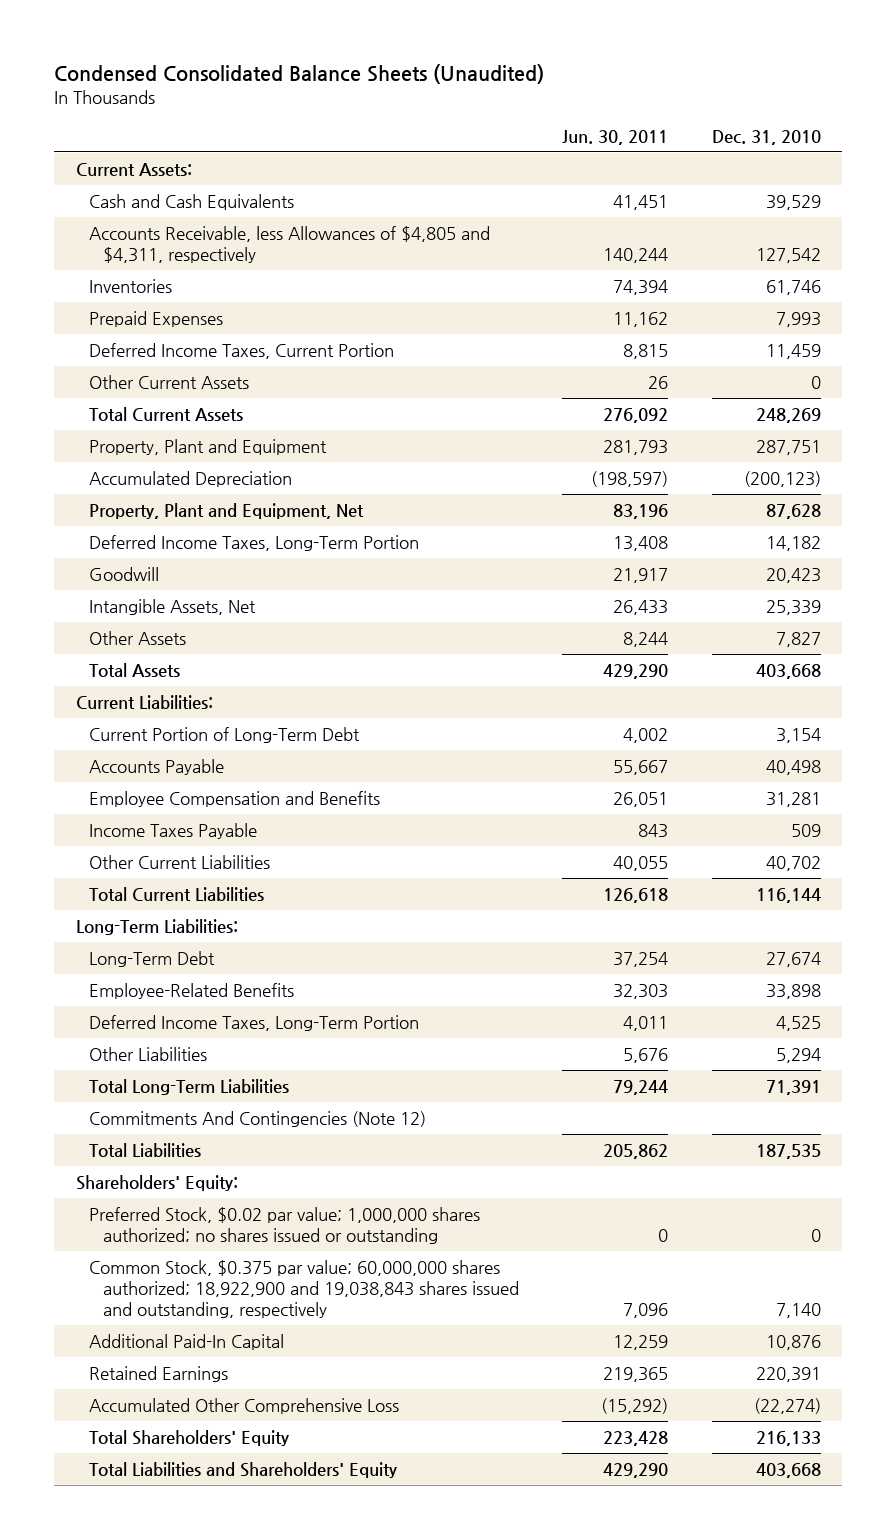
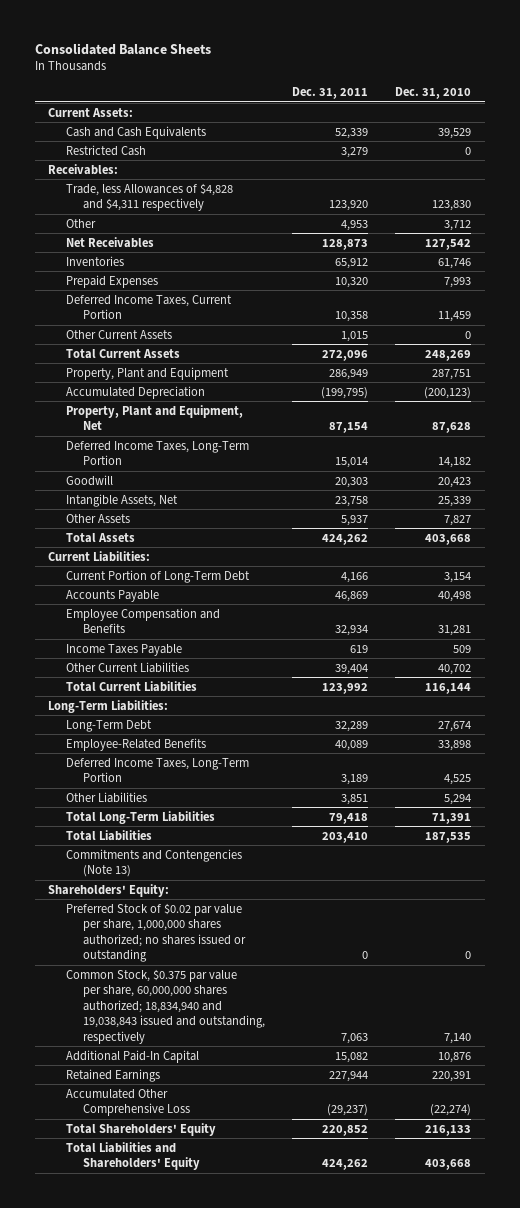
[53,64,544,85] Condensed Consolidated Balance Sheets (Unaudited) -> [34,42,211,55] Consolidated Balance Sheets
[562,129,669,145] Jun. 30, 2011 -> none
none -> [292,87,369,100] Dec. 31, 2011
none -> [65,144,146,156] Restricted Cash
none -> [48,163,119,175] Receivables:
none -> [65,182,233,212] Trade, less Allowances of $4,828 and $4,311 respectively
none -> [65,218,96,228] Other
[89,225,491,263] Accounts Receivable, less Allowances of $4,805 and $4,311, respectively -> [65,236,154,248] Net Receivables
[89,1110,427,1127] Commitments And Contingencies (Note 12) -> none
none -> [65,848,242,878] Commitments and Contengencies (Note 13)
[89,1206,481,1244] Preferred Stock, $0.02 par value; 1,000,000 shares authorized; no shares issued or outstanding -> [65,902,246,963] Preferred Stock of $0.02 par value per share, 1,000,000 shares authorized; no shares issued or outstanding
[89,1259,519,1318] Common Stock, $0.375 par value; 60,000,000 shares authorized; 18,922,900 and 19,038,843 shares issued and outstanding, respectively -> [65,968,265,1044] Common Stock, $0.375 par value per share, 60,000,000 shares authorized; 18,834,940 and 19,038,843 issued and outstanding, respectively

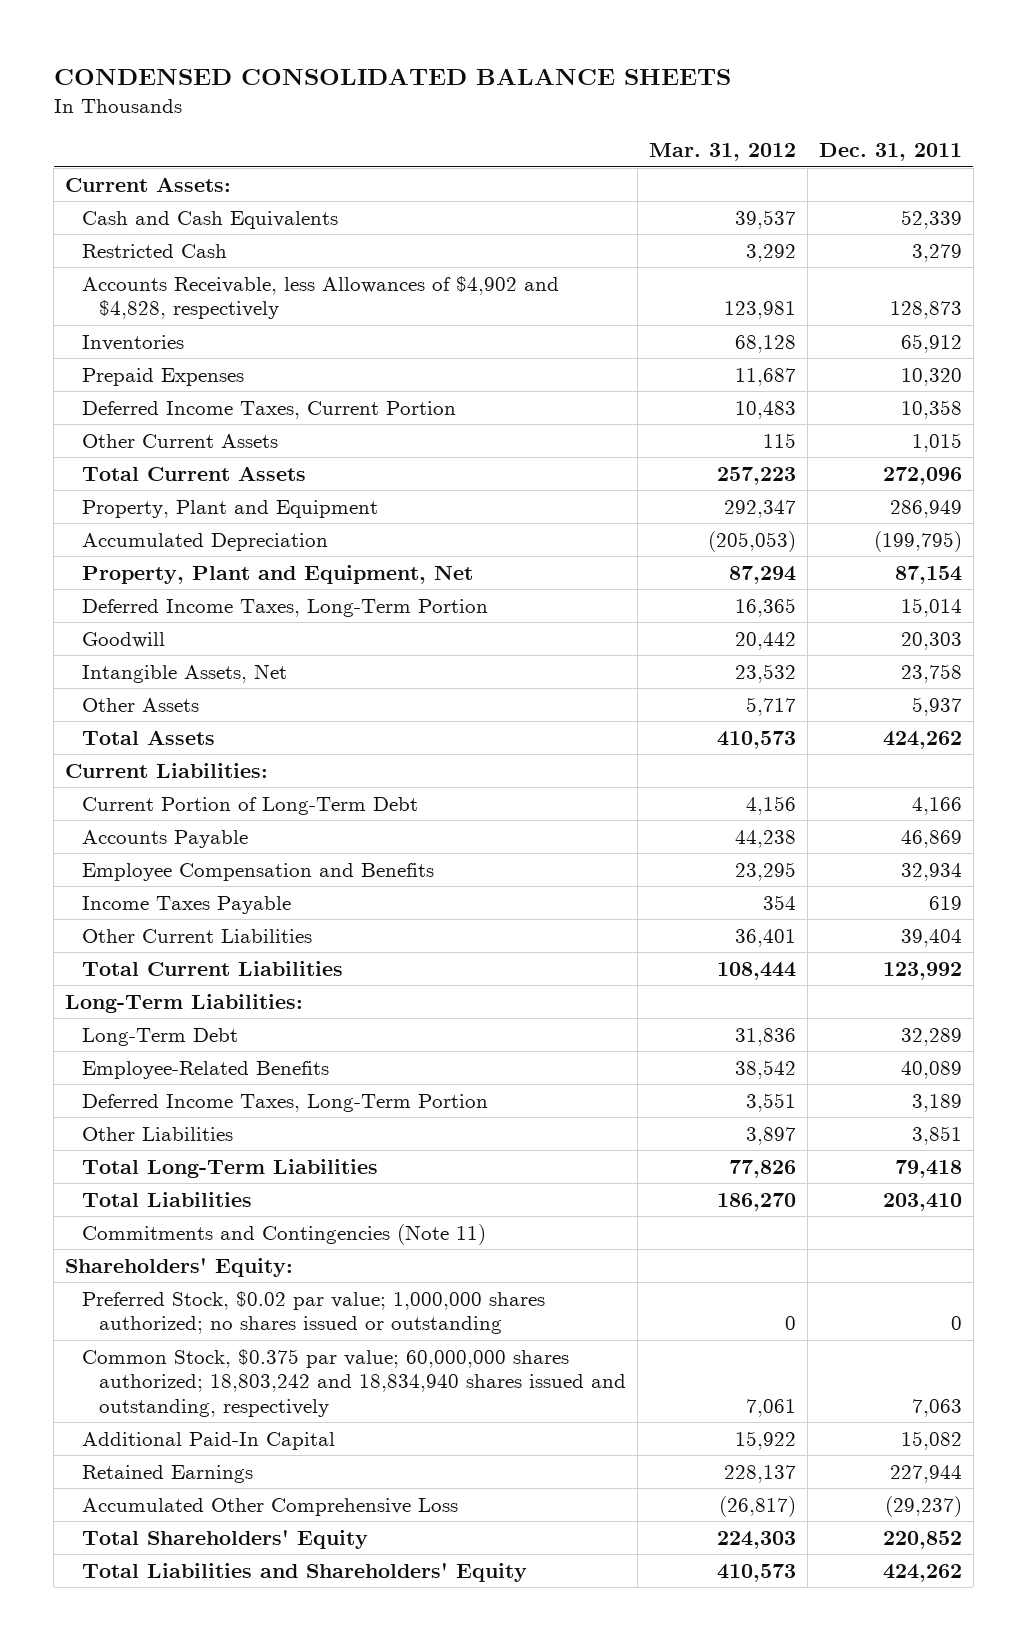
[34,42,211,55] Consolidated Balance Sheets -> [53,68,731,86] CONDENSED CONSOLIDATED BALANCE SHEETS
[395,87,472,100] Dec. 31, 2010 -> none
none -> [649,143,797,162] Mar. 31, 2012
[48,163,119,175] Receivables: -> none
[65,182,233,212] Trade, less Allowances of $4,828 and $4,311 respectively -> none
[65,218,96,228] Other -> none
[65,236,154,248] Net Receivables -> [82,275,560,320] Accounts Receivable, less Allowances of $4,902 and $4,828, respectively
[65,848,242,878] Commitments and Contengencies (Note 13) -> [82,1223,487,1245] Commitments and Contingencies (Note 11)
[65,902,246,963] Preferred Stock of $0.02 par value per share, 1,000,000 shares authorized; no shares issued or outstanding -> [82,1290,546,1335] Preferred Stock, $0.02 par value; 1,000,000 shares authorized; no shares issued or outstanding
[65,968,265,1044] Common Stock, $0.375 par value per share, 60,000,000 shares authorized; 18,834,940 and 19,038,843 issued and outstanding, respectively -> [82,1348,627,1418] Common Stock, $0.375 par value; 60,000,000 shares authorized; 18,803,242 and 18,834,940 shares issued and outstanding, respectively

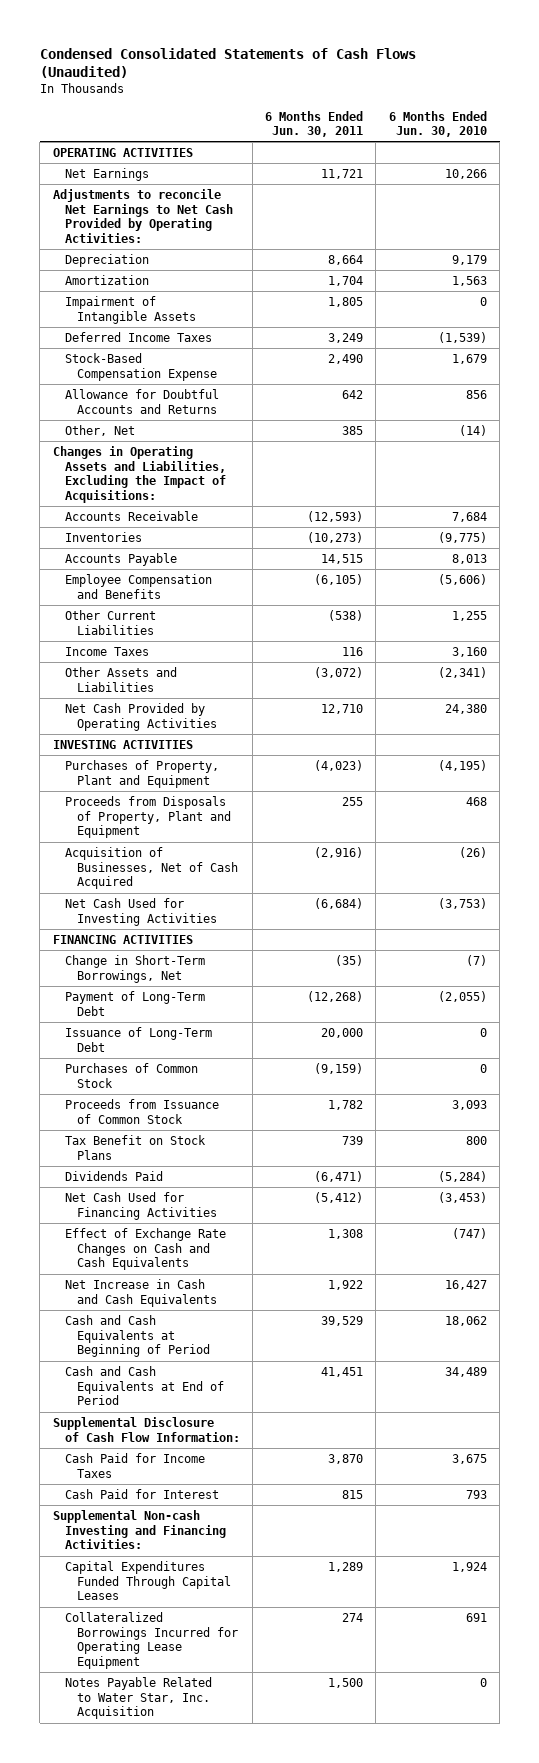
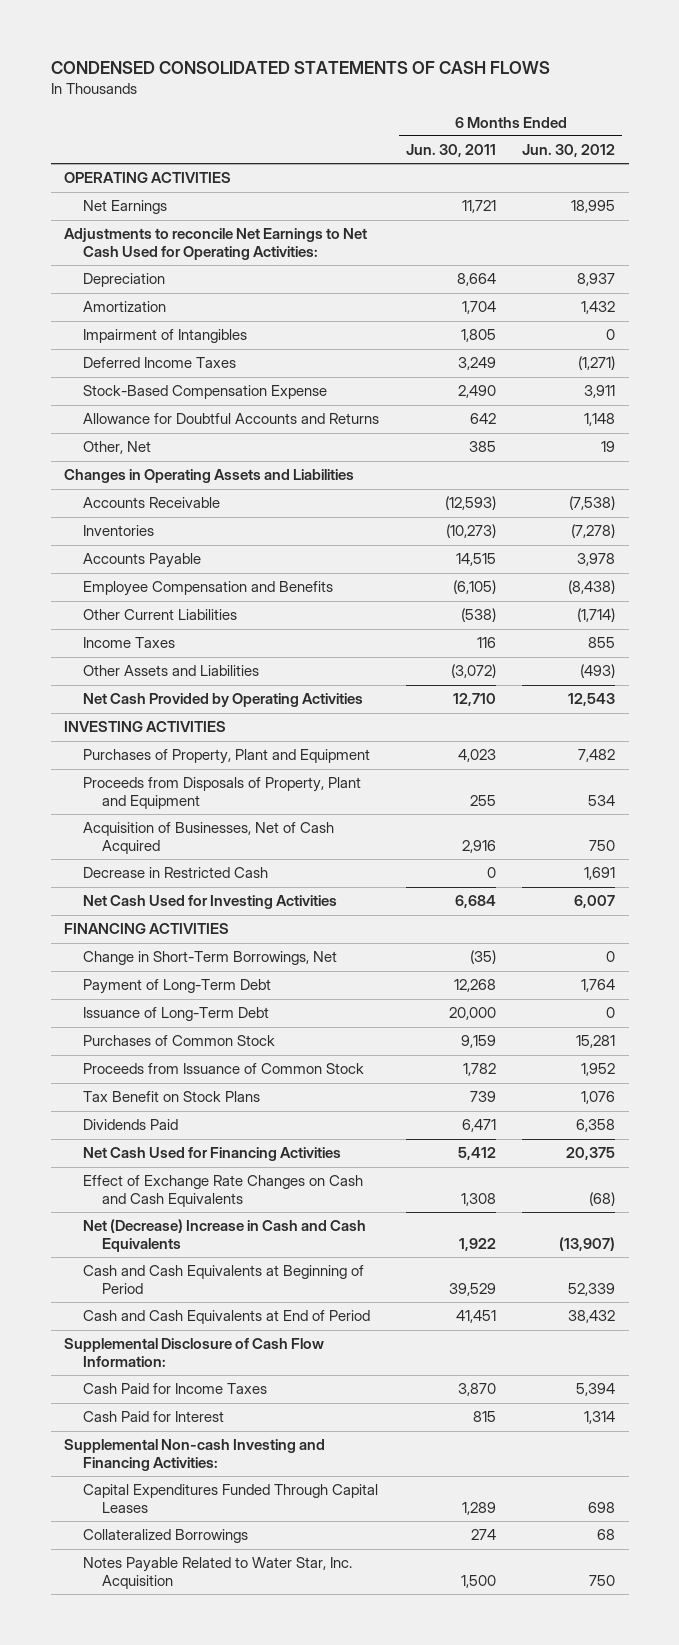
[39,47,416,79] Condensed Consolidated Statements of Cash Flows (Unaudited) -> [50,60,550,74] CONDENSED CONSOLIDATED STATEMENTS OF CASH FLOWS
[388,110,487,138] 6 Months Ended Jun. 30, 2010 -> none
none -> [522,144,616,158] Jun. 30, 2012
[52,188,233,243] Adjustments to reconcile Net Earnings to Net Cash Provided by Operating Activities: -> [63,228,367,260] Adjustments to reconcile Net Earnings to Net Cash Used for Operating Activities:
[64,295,196,324] Impairment of Intangible Assets -> [83,329,248,344] Impairment of Intangibles
[52,445,226,503] Changes in Operating Assets and Liabilities, Excluding the Impact of Acquisitions: -> [63,469,354,484] Changes in Operating Assets and Liabilities
[314,759,364,771] (4,023) -> [457,749,496,763] 4,023
[314,846,364,858] (2,916) -> [461,839,496,853] 2,916
none -> [83,867,269,879] Decrease in Restricted Cash
[314,897,364,909] (6,684) -> [454,895,496,909] 6,684
[307,990,364,1002] (12,268) -> [453,979,496,993] 12,268
[314,1062,364,1074] (9,159) -> [460,1035,496,1049] 9,159
[314,1170,364,1182] (6,471) -> [461,1119,496,1133] 6,471
[314,1191,364,1203] (5,412) -> [457,1147,496,1161] 5,412
[64,1278,217,1307] Net Increase in Cash and Cash Equivalents -> [83,1219,367,1252] Net (Decrease) Increase in Cash and Cash Equivalents
[64,1611,238,1669] Collateralized Borrowings Incurred for Operating Lease Equipment -> [83,1529,249,1544] Collateralized Borrowings

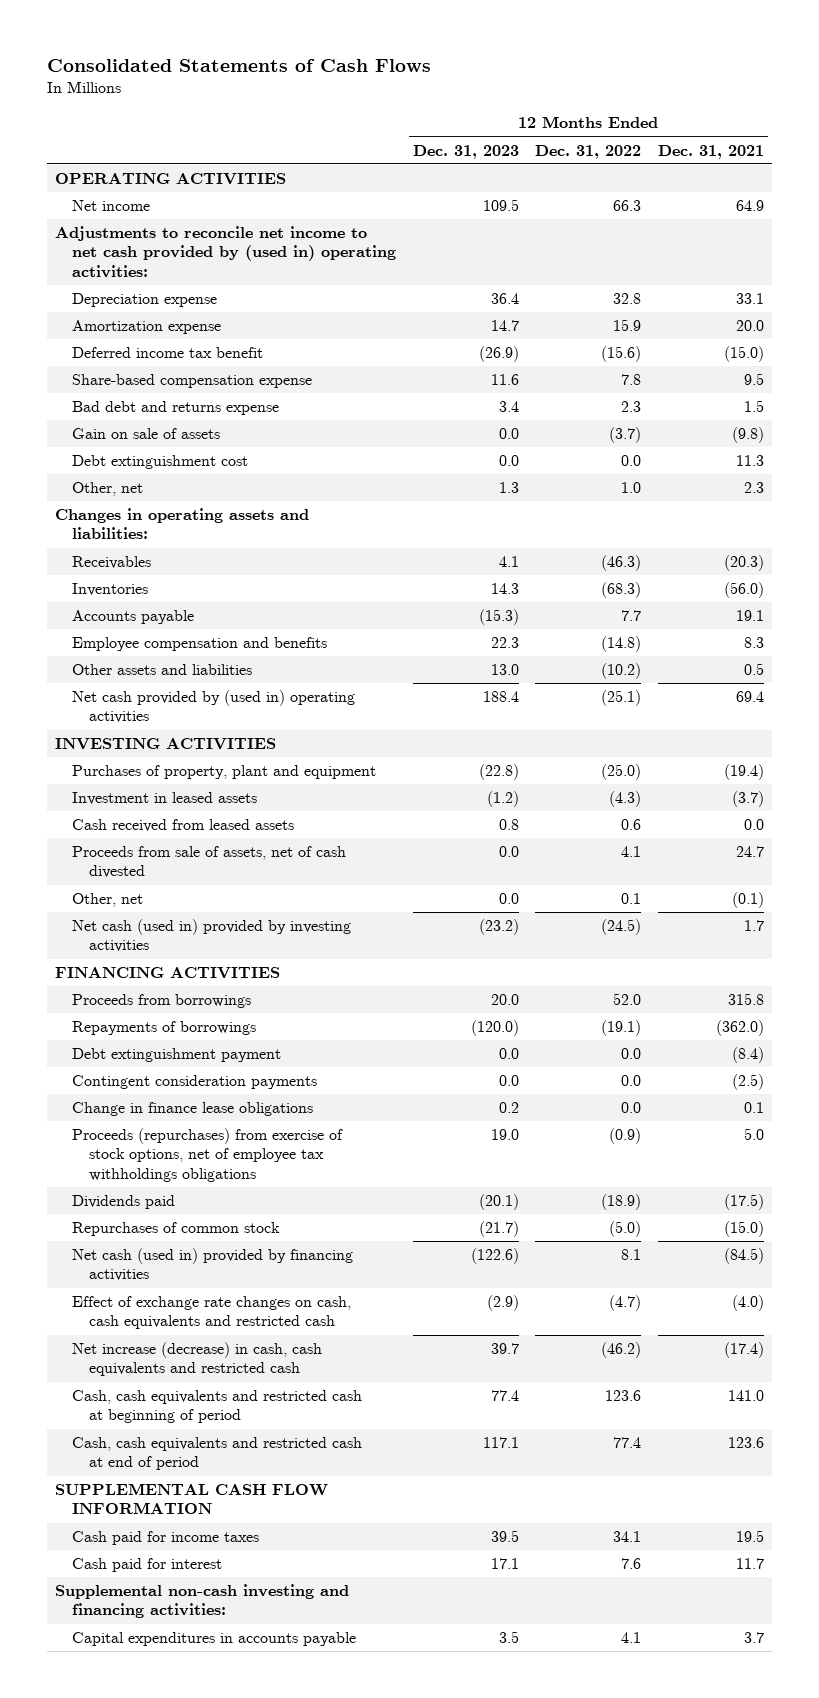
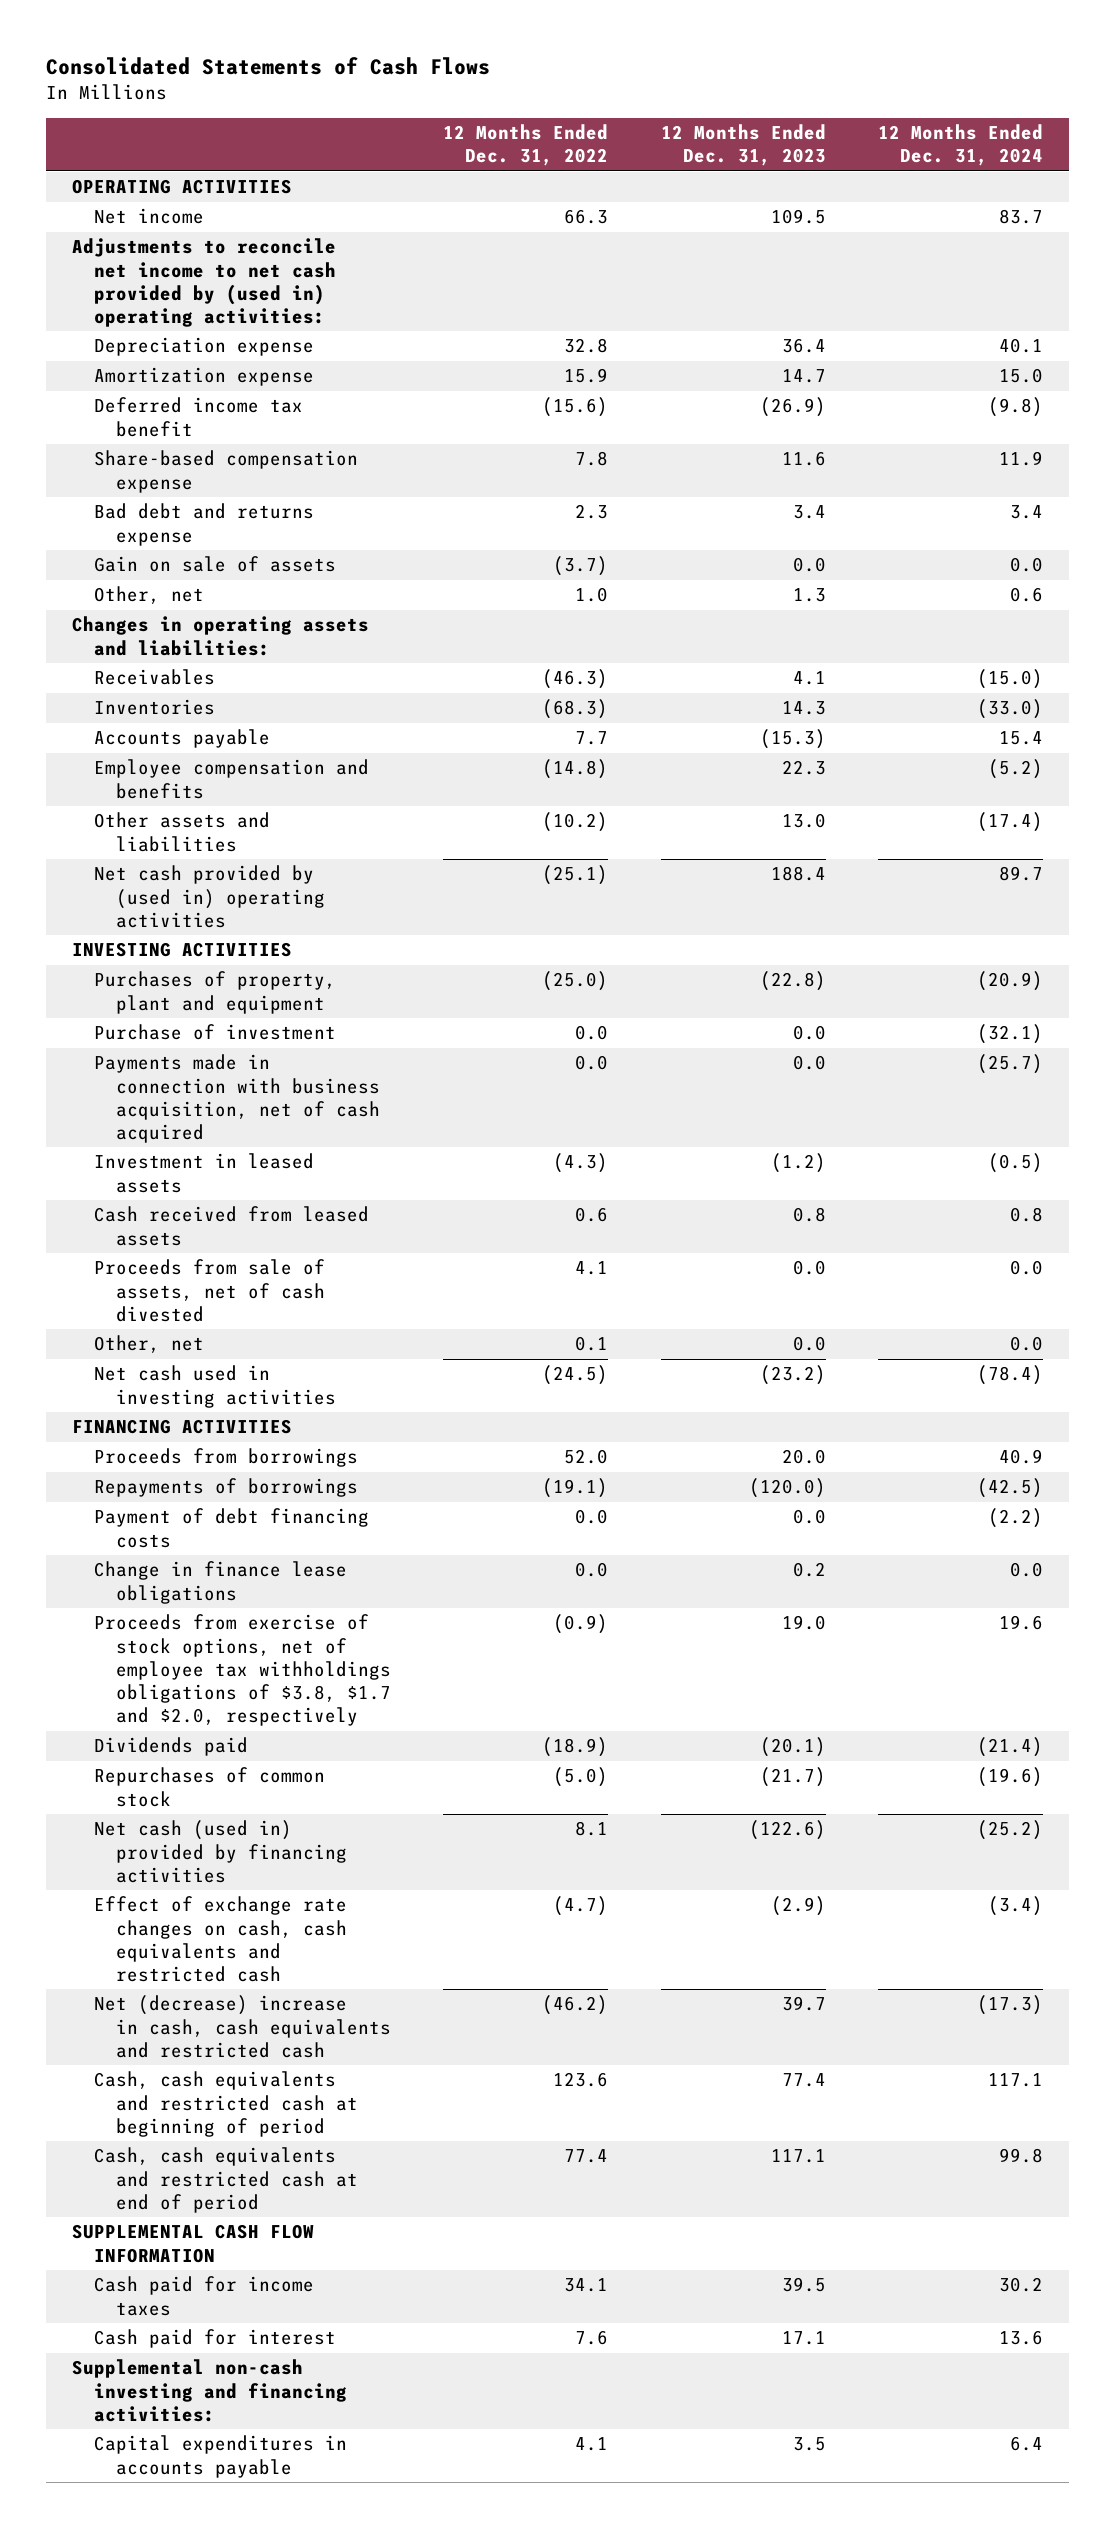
[658,144,765,159] Dec. 31, 2021 -> none
none -> [877,123,1043,167] 12 Months Ended Dec. 31, 2024
[72,455,249,470] Debt extinguishment cost -> none
none -> [94,1024,337,1041] Purchase of investment
none -> [94,1054,381,1143] Payments made in connection with business acquisition, net of cash acquired
[72,919,352,953] Net cash (used in) provided by investing activities -> [94,1365,337,1408] Net cash used in investing activities
[72,1048,282,1063] Debt extinguishment payment -> none
[72,1075,318,1090] Contingent consideration payments -> none
none -> [94,1508,370,1548] Payment of debt financing costs
[72,1128,344,1182] Proceeds (repurchases) from exercise of stock options, net of employee tax withholdings obligations -> [94,1614,392,1727] Proceeds from exercise of stock options, net of employee tax withholdings obligations of $3.8, $1.7 and $2.0, respectively
[72,1342,323,1377] Net increase (decrease) in cash, cash equivalents and restricted cash -> [94,1995,392,2058] Net (decrease) increase in cash, cash equivalents and restricted cash

